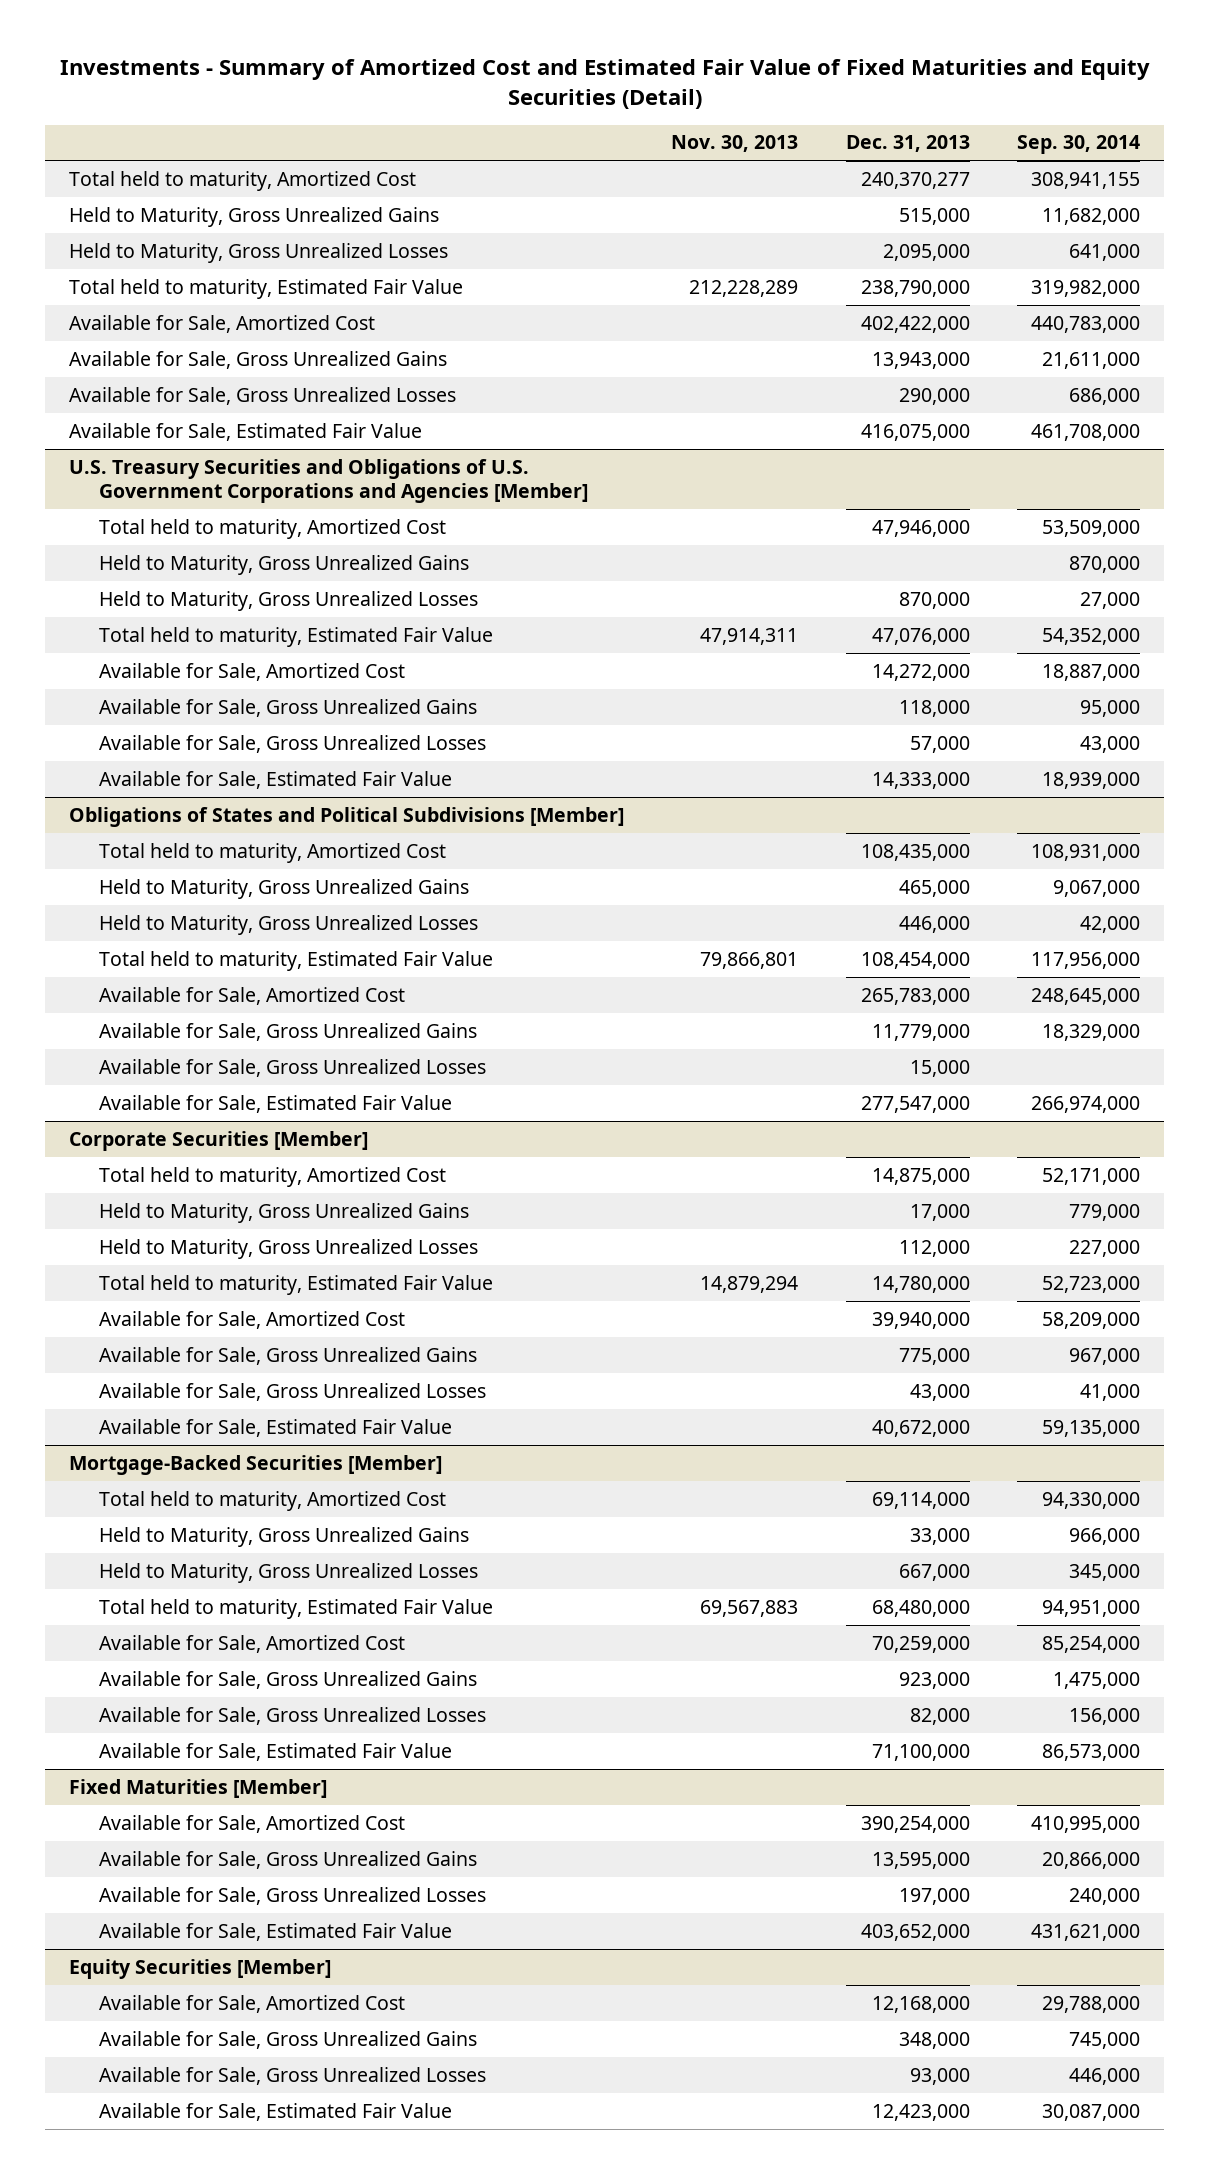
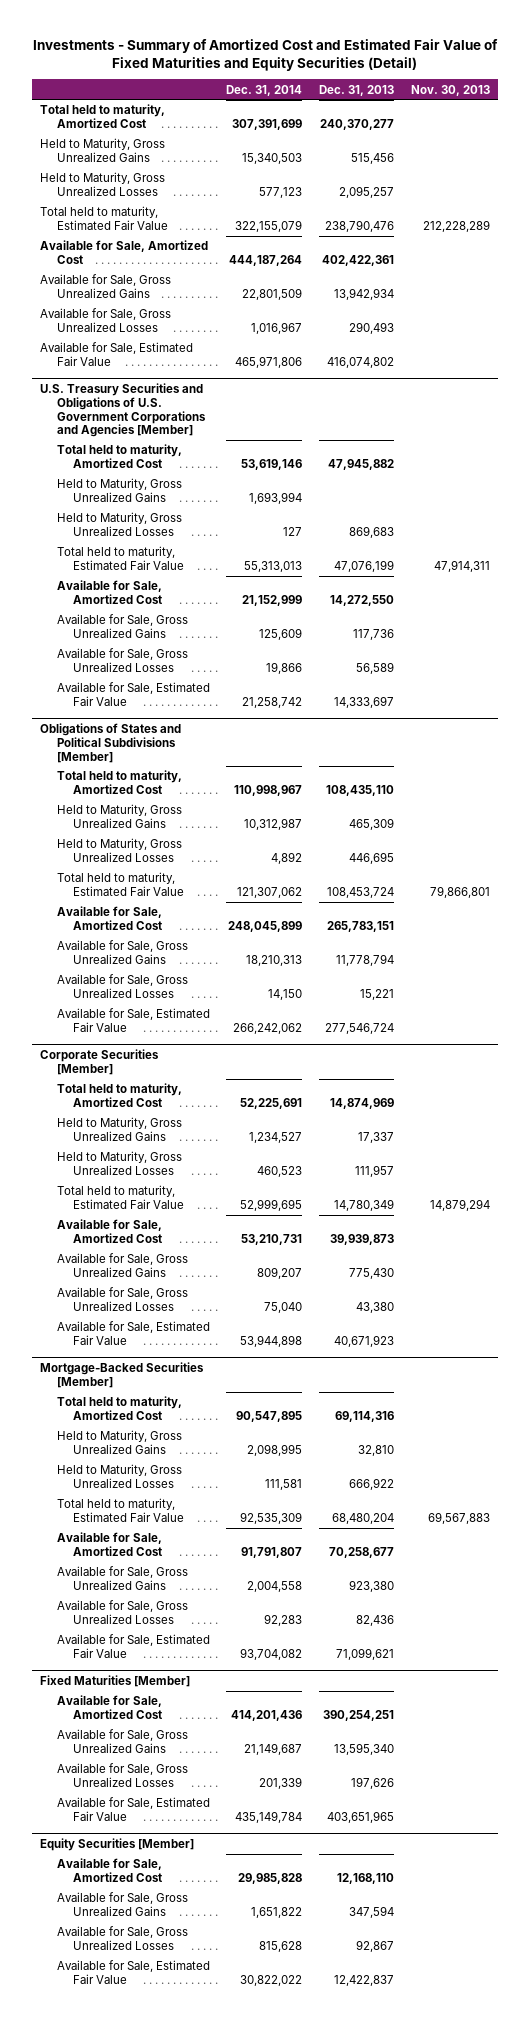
[1017,135,1141,155] Sep. 30, 2014 -> none
none -> [226,84,303,96] Dec. 31, 2014
[898,207,970,225] 515,000 -> [351,153,395,165] 515,456
[882,243,970,261] 2,095,000 -> [339,186,395,199] 2,095,257
[860,279,970,297] 238,790,000 -> [325,220,395,233] 238,790,476
[860,315,970,333] 402,422,000 -> [322,255,395,267] 402,422,361
[871,351,970,369] 13,943,000 -> [334,288,395,301] 13,942,934
[898,387,970,405] 290,000 -> [349,322,395,335] 290,493
[860,423,970,441] 416,075,000 -> [327,357,395,369] 416,074,802
[871,519,970,537] 47,946,000 -> [328,459,395,471] 47,945,882
[898,591,970,609] 870,000 -> [349,526,395,539] 869,683
[871,627,970,645] 47,076,000 -> [334,560,395,573] 47,076,199
[871,663,970,681] 14,272,000 -> [330,595,395,607] 14,272,550
[898,699,970,717] 118,000 -> [353,629,395,641] 117,736
[909,735,970,753] 57,000 -> [356,662,395,675] 56,589
[871,771,970,789] 14,333,000 -> [334,696,395,709] 14,333,697
[860,843,970,861] 108,435,000 -> [326,785,395,797] 108,435,110
[898,879,970,897] 465,000 -> [349,818,395,831] 465,309
[898,915,970,933] 446,000 -> [349,852,395,865] 446,695
[860,951,970,969] 108,454,000 -> [327,887,395,899] 108,453,724
[860,987,970,1005] 265,783,000 -> [327,921,395,933] 265,783,151
[871,1023,970,1041] 11,779,000 -> [336,954,395,967] 11,778,794
[909,1059,970,1077] 15,000 -> [360,989,395,1001] 15,221
[860,1095,970,1113] 277,547,000 -> [325,1023,395,1035] 277,546,724
[871,1167,970,1185] 14,875,000 -> [330,1098,395,1110] 14,874,969
[909,1203,970,1221] 17,000 -> [358,1132,395,1144] 17,337
[898,1239,970,1257] 112,000 -> [355,1165,395,1178] 111,957
[871,1275,970,1293] 14,780,000 -> [334,1199,395,1212] 14,780,349
[871,1311,970,1329] 39,940,000 -> [330,1234,395,1246] 39,939,873
[898,1347,970,1365] 775,000 -> [349,1268,395,1280] 775,430
[909,1383,970,1401] 43,000 -> [356,1302,395,1314] 43,380
[871,1419,970,1437] 40,672,000 -> [334,1335,395,1348] 40,671,923
[871,1491,970,1509] 69,114,000 -> [335,1411,395,1423] 69,114,316
[909,1527,970,1545] 33,000 -> [358,1445,395,1457] 32,810
[898,1563,970,1581] 667,000 -> [349,1478,395,1491] 666,922
[871,1599,970,1617] 68,480,000 -> [332,1513,395,1525] 68,480,204
[871,1635,970,1653] 70,259,000 -> [329,1547,395,1559] 70,258,677
[898,1671,970,1689] 923,000 -> [349,1580,395,1593] 923,380
[909,1707,970,1725] 82,000 -> [356,1615,395,1627] 82,436
[871,1743,970,1761] 71,100,000 -> [336,1648,395,1661] 71,099,621
[860,1815,970,1833] 390,254,000 -> [323,1710,395,1722] 390,254,251
[871,1851,970,1869] 13,595,000 -> [334,1743,395,1756] 13,595,340
[898,1887,970,1905] 197,000 -> [351,1777,395,1790] 197,626
[860,1923,970,1941] 403,652,000 -> [327,1811,395,1824] 403,651,965
[871,1995,970,2013] 12,168,000 -> [337,1873,395,1885] 12,168,110
[898,2031,970,2049] 348,000 -> [349,1906,395,1919] 347,594
[909,2067,970,2085] 93,000 -> [356,1940,395,1953] 92,867
[871,2103,970,2121] 12,423,000 -> [334,1975,395,1987] 12,422,837

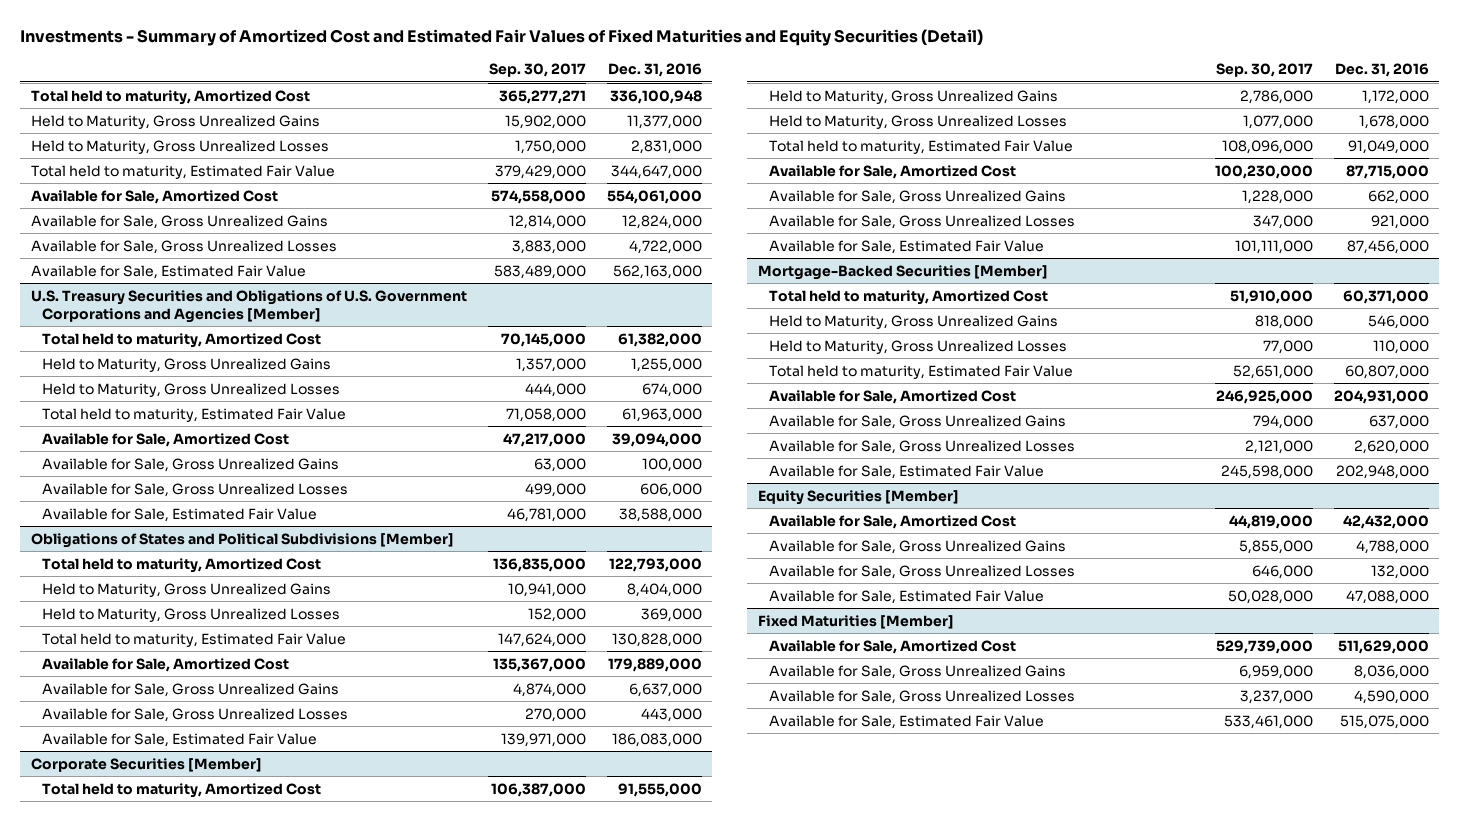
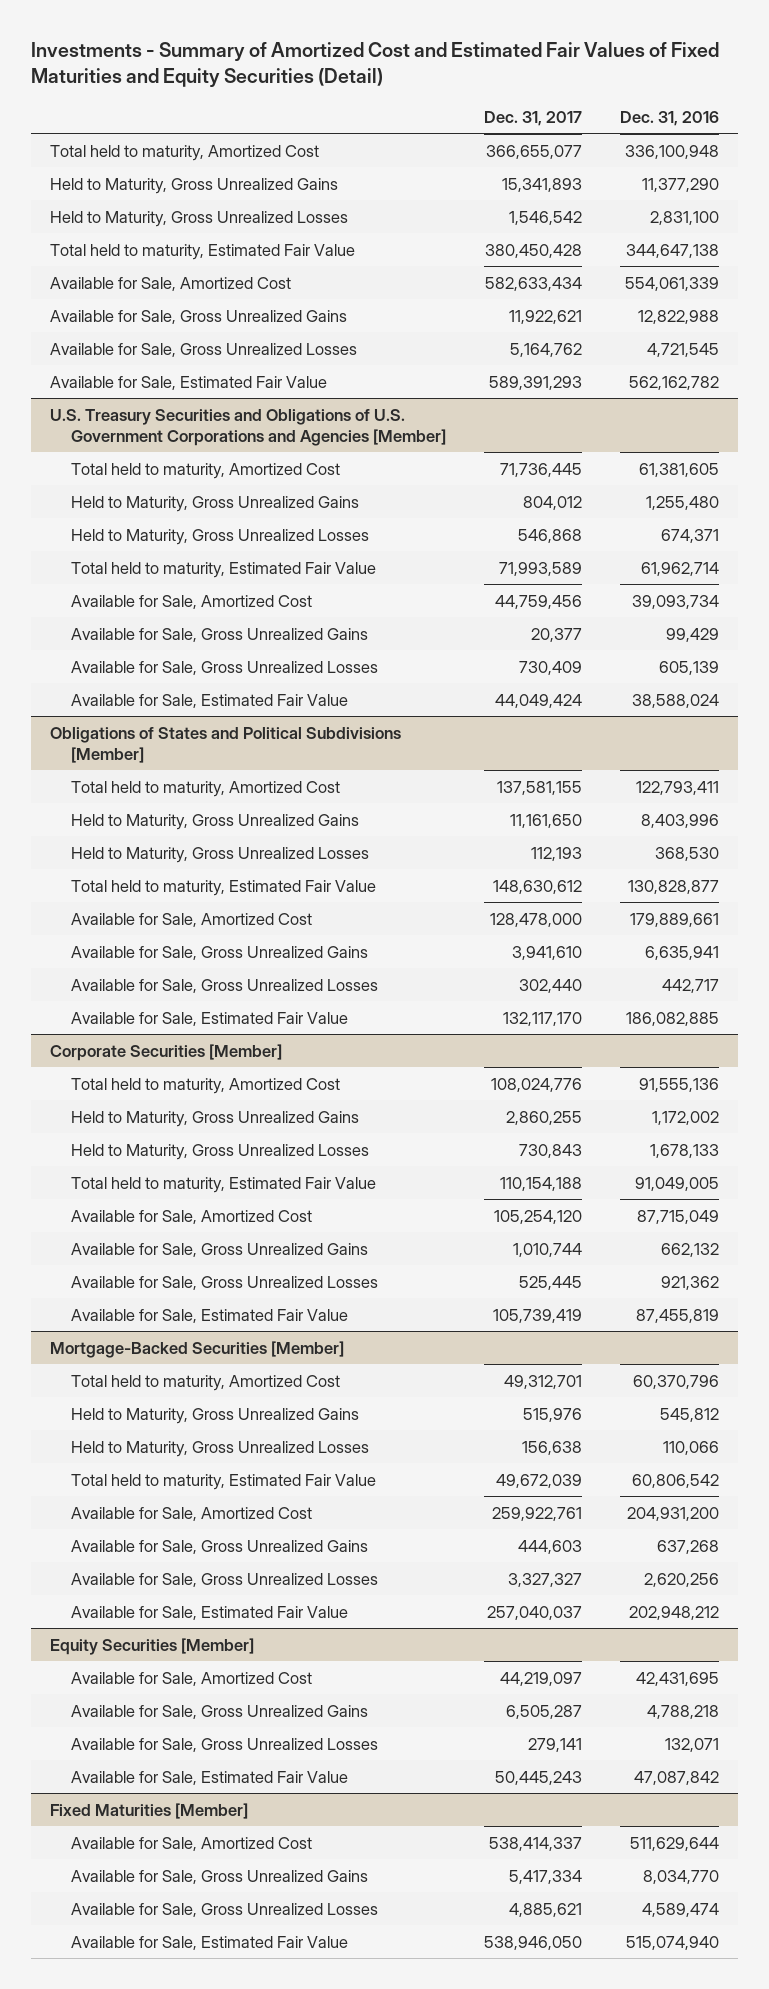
[488,62,586,77] Sep. 30, 2017 -> none
none -> [483,110,582,126] Dec. 31, 2017
[626,114,702,129] 11,377,000 -> [641,177,719,192] 11,377,290
[630,139,702,154] 2,831,000 -> [649,210,719,225] 2,831,100
[610,164,702,179] 344,647,000 -> [625,243,719,258] 344,647,138
[606,189,702,204] 554,061,000 -> [624,276,719,291] 554,061,339
[621,214,702,229] 12,824,000 -> [637,309,719,324] 12,822,988
[628,239,702,254] 4,722,000 -> [646,342,719,357] 4,721,545
[612,264,702,279] 562,163,000 -> [628,375,719,390] 562,162,782
[617,332,702,347] 61,382,000 -> [638,462,719,477] 61,381,605
[630,357,702,372] 1,255,000 -> [645,495,719,510] 1,255,480
[641,382,702,397] 674,000 -> [660,528,719,543] 674,371
[621,407,702,422] 61,963,000 -> [640,561,719,576] 61,962,714
[611,432,702,447] 39,094,000 -> [631,594,719,609] 39,093,734
[641,457,702,472] 100,000 -> [665,627,719,642] 99,429
[639,482,702,497] 606,000 -> [658,660,719,675] 605,139
[618,507,702,522] 38,588,000 -> [631,693,719,708] 38,588,024
[608,557,702,572] 122,793,000 -> [635,780,719,795] 122,793,411
[626,582,702,597] 8,404,000 -> [640,813,719,828] 8,403,996
[640,607,702,622] 369,000 -> [654,846,719,861] 368,530
[611,632,702,647] 130,828,000 -> [627,879,719,894] 130,828,877
[607,657,702,672] 179,889,000 -> [629,912,719,927] 179,889,661
[628,682,702,697] 6,637,000 -> [644,945,719,960] 6,635,941
[640,707,702,722] 443,000 -> [661,978,719,993] 442,717
[611,732,702,747] 186,083,000 -> [625,1011,719,1026] 186,082,885
[617,782,702,797] 91,555,000 -> [638,1077,719,1092] 91,555,136
[1361,89,1429,104] 1,172,000 -> [651,1110,719,1125] 1,172,002
[1358,114,1429,129] 1,678,000 -> [649,1143,719,1158] 1,678,133
[1347,139,1429,154] 91,049,000 -> [634,1176,719,1191] 91,049,005
[1345,164,1429,179] 87,715,000 -> [636,1209,719,1224] 87,715,049
[1367,189,1429,204] 662,000 -> [660,1242,719,1257] 662,132
[1370,214,1429,229] 921,000 -> [660,1275,719,1290] 921,362
[1346,239,1429,254] 87,456,000 -> [635,1308,719,1323] 87,455,819
[1342,289,1429,304] 60,371,000 -> [632,1374,719,1389] 60,370,796
[1367,314,1429,329] 546,000 -> [659,1407,719,1422] 545,812
[1372,339,1429,354] 110,000 -> [662,1440,719,1455] 110,066
[1344,364,1429,379] 60,807,000 -> [631,1473,719,1488] 60,806,542
[1333,389,1429,404] 204,931,000 -> [626,1506,719,1521] 204,931,200
[1368,414,1429,429] 637,000 -> [656,1539,719,1554] 637,268
[1353,439,1429,454] 2,620,000 -> [643,1572,719,1587] 2,620,256
[1335,464,1429,479] 202,948,000 -> [628,1605,719,1620] 202,948,212
[1342,514,1429,529] 42,432,000 -> [635,1671,719,1686] 42,431,695
[1355,539,1429,554] 4,788,000 -> [646,1704,719,1719] 4,788,218
[1370,564,1429,579] 132,000 -> [664,1737,719,1752] 132,071
[1345,589,1429,604] 47,088,000 -> [633,1770,719,1785] 47,087,842
[1337,639,1429,654] 511,629,000 -> [629,1836,719,1851] 511,629,644
[1353,664,1429,679] 8,036,000 -> [642,1869,719,1884] 8,034,770
[1353,689,1429,704] 4,590,000 -> [641,1902,719,1917] 4,589,474
[1339,714,1429,729] 515,075,000 -> [625,1935,719,1950] 515,074,940

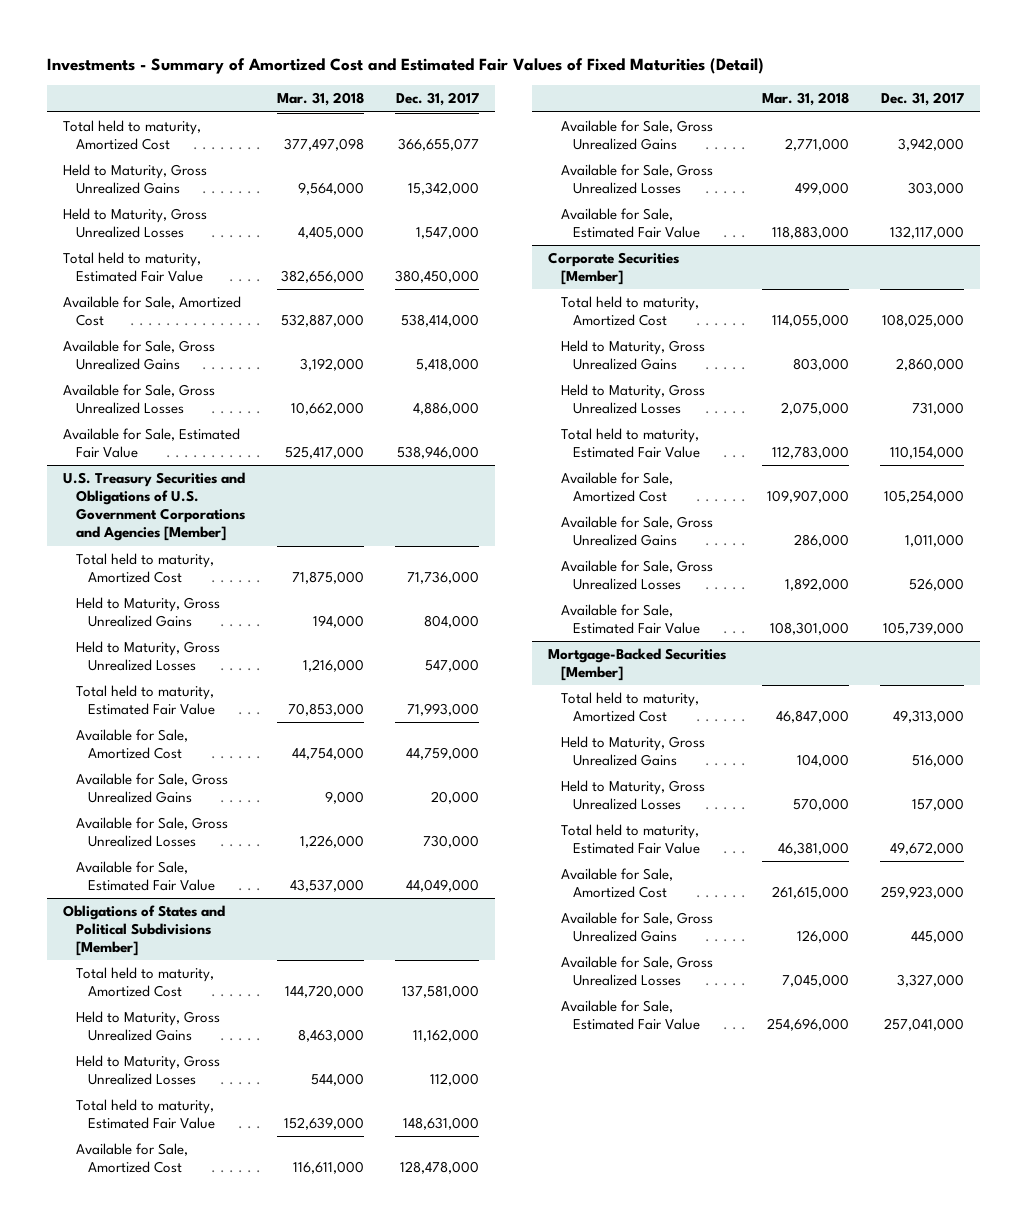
[31,42,720,88] Investments - Summary of Amortized Cost and Estimated Fair Values of Fixed Maturities and Equity Securities (Detail) -> [47,58,765,75] Investments - Summary of Amortized Cost and Estimated Fair Values of Fixed Maturities (Detail)
[619,110,719,126] Dec. 31, 2016 -> none
none -> [276,92,364,107] Mar. 31, 2018
[501,177,582,192] 15,341,893 -> [408,182,480,196] 15,342,000
[508,210,582,225] 1,546,542 -> [416,226,480,240] 1,547,000
[484,243,582,258] 380,450,428 -> [395,270,480,284] 380,450,000
[484,276,582,291] 582,633,434 -> [401,314,480,328] 538,414,000
[508,309,582,324] 11,922,621 -> [416,358,480,372] 5,418,000
[509,342,582,357] 5,164,762 -> [413,402,480,416] 4,886,000
[488,375,582,390] 589,391,293 -> [397,446,480,460] 538,946,000
[499,462,582,477] 71,736,445 -> [407,571,480,585] 71,736,000
[522,495,582,510] 804,012 -> [424,615,480,629] 804,000
[517,528,582,543] 546,868 -> [425,659,480,673] 547,000
[498,561,582,576] 71,993,589 -> [407,703,480,717] 71,993,000
[494,594,582,609] 44,759,456 -> [406,747,480,761] 44,759,000
[530,627,582,642] 20,377 -> [431,791,480,805] 20,000
[518,660,582,675] 730,409 -> [423,835,480,849] 730,000
[494,693,582,708] 44,049,424 -> [406,879,480,893] 44,049,000
[496,780,582,795] 137,581,155 -> [402,985,480,999] 137,581,000
[509,813,582,828] 11,161,650 -> [413,1029,480,1043] 11,162,000
[530,846,582,861] 112,193 -> [430,1073,480,1087] 112,000
[492,879,582,894] 148,630,612 -> [403,1117,480,1131] 148,631,000
[511,945,582,960] 3,941,610 -> [898,138,965,152] 3,942,000
[518,978,582,993] 302,440 -> [908,182,965,196] 303,000
[502,1011,582,1026] 132,117,170 -> [890,226,965,240] 132,117,000
[490,1077,582,1092] 108,024,776 -> [882,314,965,328] 108,025,000
[505,1110,582,1125] 2,860,255 -> [896,358,965,372] 2,860,000
[518,1143,582,1158] 730,843 -> [912,402,965,416] 731,000
[499,1176,582,1191] 110,154,188 -> [890,446,965,460] 110,154,000
[493,1209,582,1224] 105,254,120 -> [884,490,965,504] 105,254,000
[512,1242,582,1257] 1,010,744 -> [905,534,965,548] 1,011,000
[518,1275,582,1290] 525,445 -> [909,578,965,592] 526,000
[492,1308,582,1323] 105,739,419 -> [883,622,965,636] 105,739,000
[50,1637,255,1655] Equity Securities [Member] -> none
[70,1671,312,1686] Available for Sale, Amortized Cost -> none
[70,1704,368,1719] Available for Sale, Gross Unrealized Gains -> none
[70,1737,378,1752] Available for Sale, Gross Unrealized Losses -> none
[70,1770,348,1785] Available for Sale, Estimated Fair Value -> none
[50,1802,249,1819] Fixed Maturities [Member] -> none
[70,1836,312,1851] Available for Sale, Amortized Cost -> none
[70,1869,368,1884] Available for Sale, Gross Unrealized Gains -> none
[70,1902,378,1917] Available for Sale, Gross Unrealized Losses -> none
[70,1935,348,1950] Available for Sale, Estimated Fair Value -> none
[503,1374,582,1389] 49,312,701 -> [893,710,965,724] 49,313,000
[522,1407,582,1422] 515,976 -> [912,754,965,768] 516,000
[521,1440,582,1455] 156,638 -> [912,798,965,812] 157,000
[495,1473,582,1488] 49,672,039 -> [890,842,965,856] 49,672,000
[491,1506,582,1521] 259,922,761 -> [881,886,965,900] 259,923,000
[517,1539,582,1554] 444,603 -> [911,930,965,944] 445,000
[507,1572,582,1587] 3,327,327 -> [897,974,965,988] 3,327,000
[486,1605,582,1620] 257,040,037 -> [884,1018,965,1032] 257,041,000

